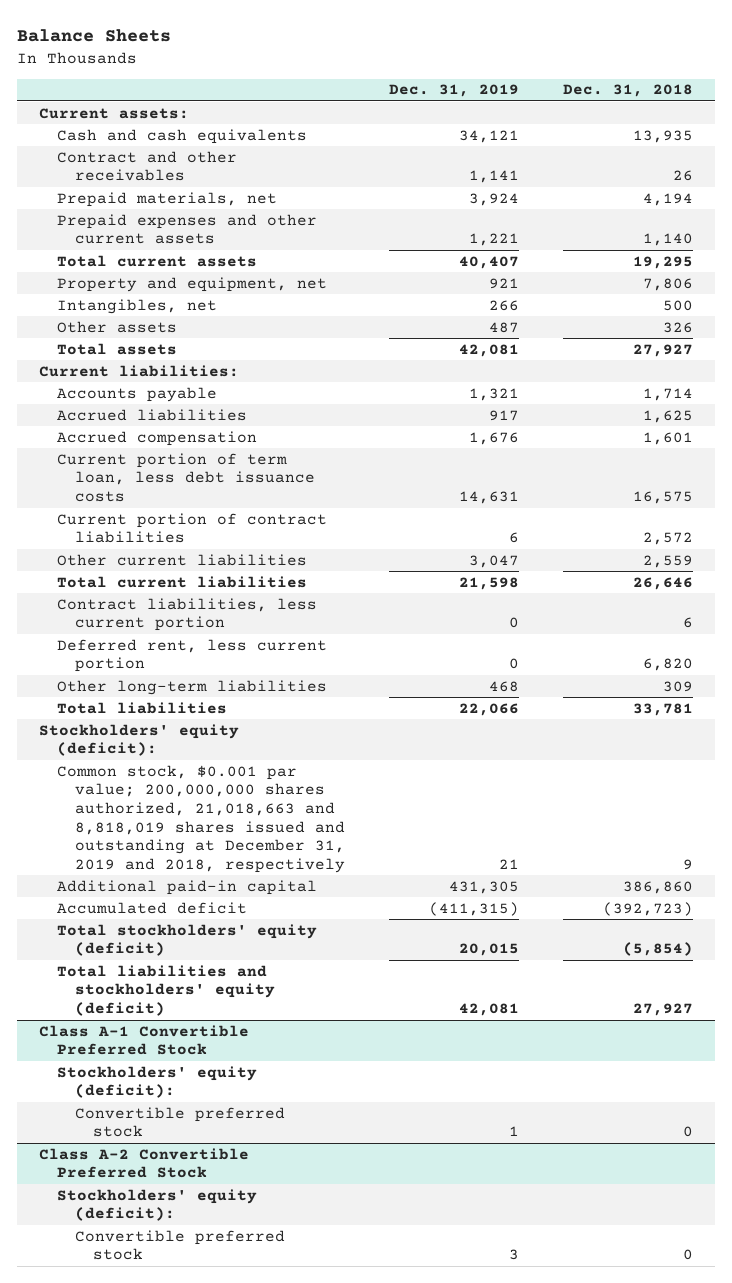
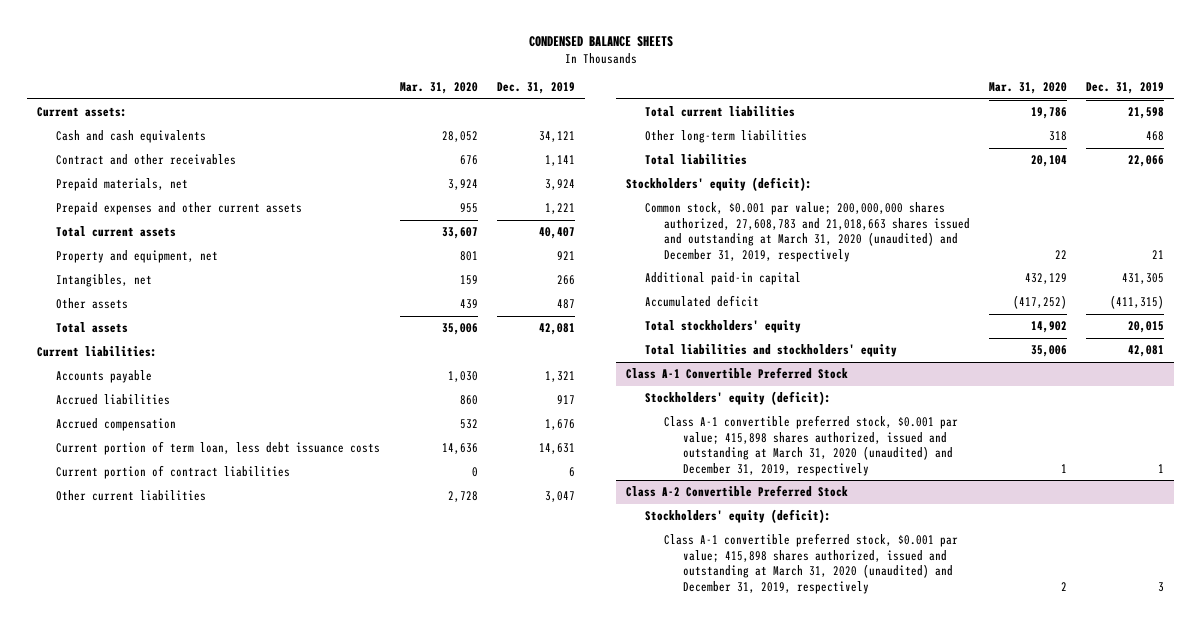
[16,29,171,43] Balance Sheets -> [528,36,673,48] CONDENSED BALANCE SHEETS
[563,84,694,98] Dec. 31, 2018 -> none
none -> [400,82,479,95] Mar. 31, 2020
[56,597,317,632] Contract liabilities, less current portion -> none
[56,638,327,673] Deferred rent, less current portion -> none
[56,764,345,873] Common stock, $0.001 par value; 200,000,000 shares authorized, 21,018,663 and 8,818,019 shares issued and outstanding at December 31, 2019 and 2018, respectively -> [644,202,970,262] Common stock, $0.001 par value; 200,000,000 shares authorized, 27,608,783 and 21,018,663 shares issued and outstanding at March 31, 2020 (unaudited) and December 31, 2019, respectively
[56,923,317,957] Total stockholders' equity (deficit) -> [644,320,801,334] Total stockholders' equity
[56,964,275,1017] Total liabilities and stockholders' equity (deficit) -> [644,344,897,358] Total liabilities and stockholders' equity
[74,1106,285,1138] Convertible preferred stock -> [663,415,958,476] Class A-1 convertible preferred stock, $0.001 par value; 415,898 shares authorized, issued and outstanding at March 31, 2020 (unaudited) and December 31, 2019, respectively
[74,1229,285,1261] Convertible preferred stock -> [663,533,958,594] Class A-1 convertible preferred stock, $0.001 par value; 415,898 shares authorized, issued and outstanding at March 31, 2020 (unaudited) and December 31, 2019, respectively

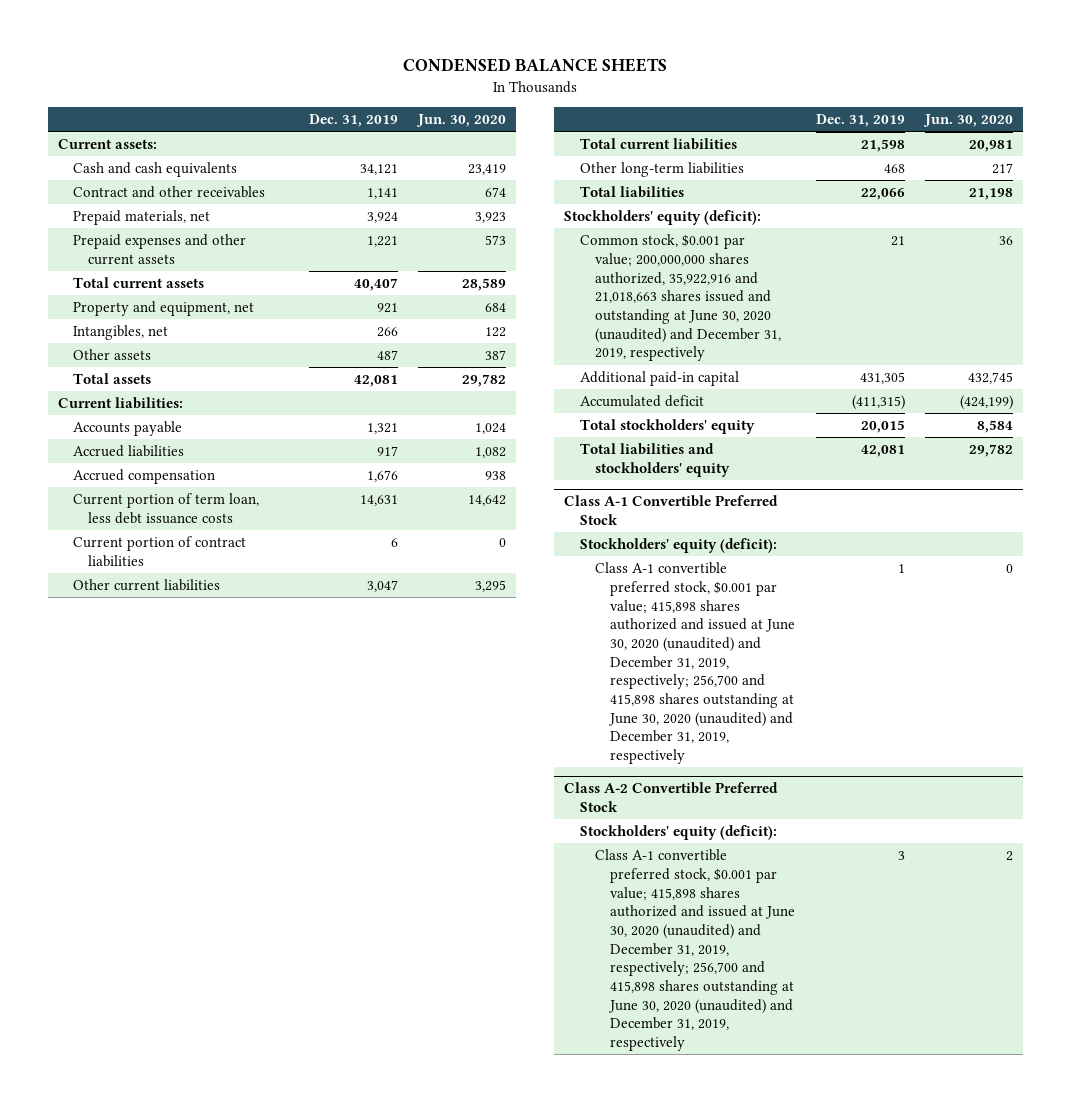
[400,82,479,95] Mar. 31, 2020 -> none
none -> [416,114,507,128] Jun. 30, 2020
[644,202,970,262] Common stock, $0.001 par value; 200,000,000 shares authorized, 27,608,783 and 21,018,663 shares issued and outstanding at March 31, 2020 (unaudited) and December 31, 2019, respectively -> [579,234,782,362] Common stock, $0.001 par value; 200,000,000 shares authorized, 35,922,916 and 21,018,663 shares issued and outstanding at June 30, 2020 (unaudited) and December 31, 2019, respectively
[663,415,958,476] Class A-1 convertible preferred stock, $0.001 par value; 415,898 shares authorized, issued and outstanding at March 31, 2020 (unaudited) and December 31, 2019, respectively -> [595,562,796,765] Class A-1 convertible preferred stock, $0.001 par value; 415,898 shares authorized and issued at June 30, 2020 (unaudited) and December 31, 2019, respectively; 256,700 and 415,898 shares outstanding at June 30, 2020 (unaudited) and December 31, 2019, respectively
[663,533,958,594] Class A-1 convertible preferred stock, $0.001 par value; 415,898 shares authorized, issued and outstanding at March 31, 2020 (unaudited) and December 31, 2019, respectively -> [595,849,796,1052] Class A-1 convertible preferred stock, $0.001 par value; 415,898 shares authorized and issued at June 30, 2020 (unaudited) and December 31, 2019, respectively; 256,700 and 415,898 shares outstanding at June 30, 2020 (unaudited) and December 31, 2019, respectively

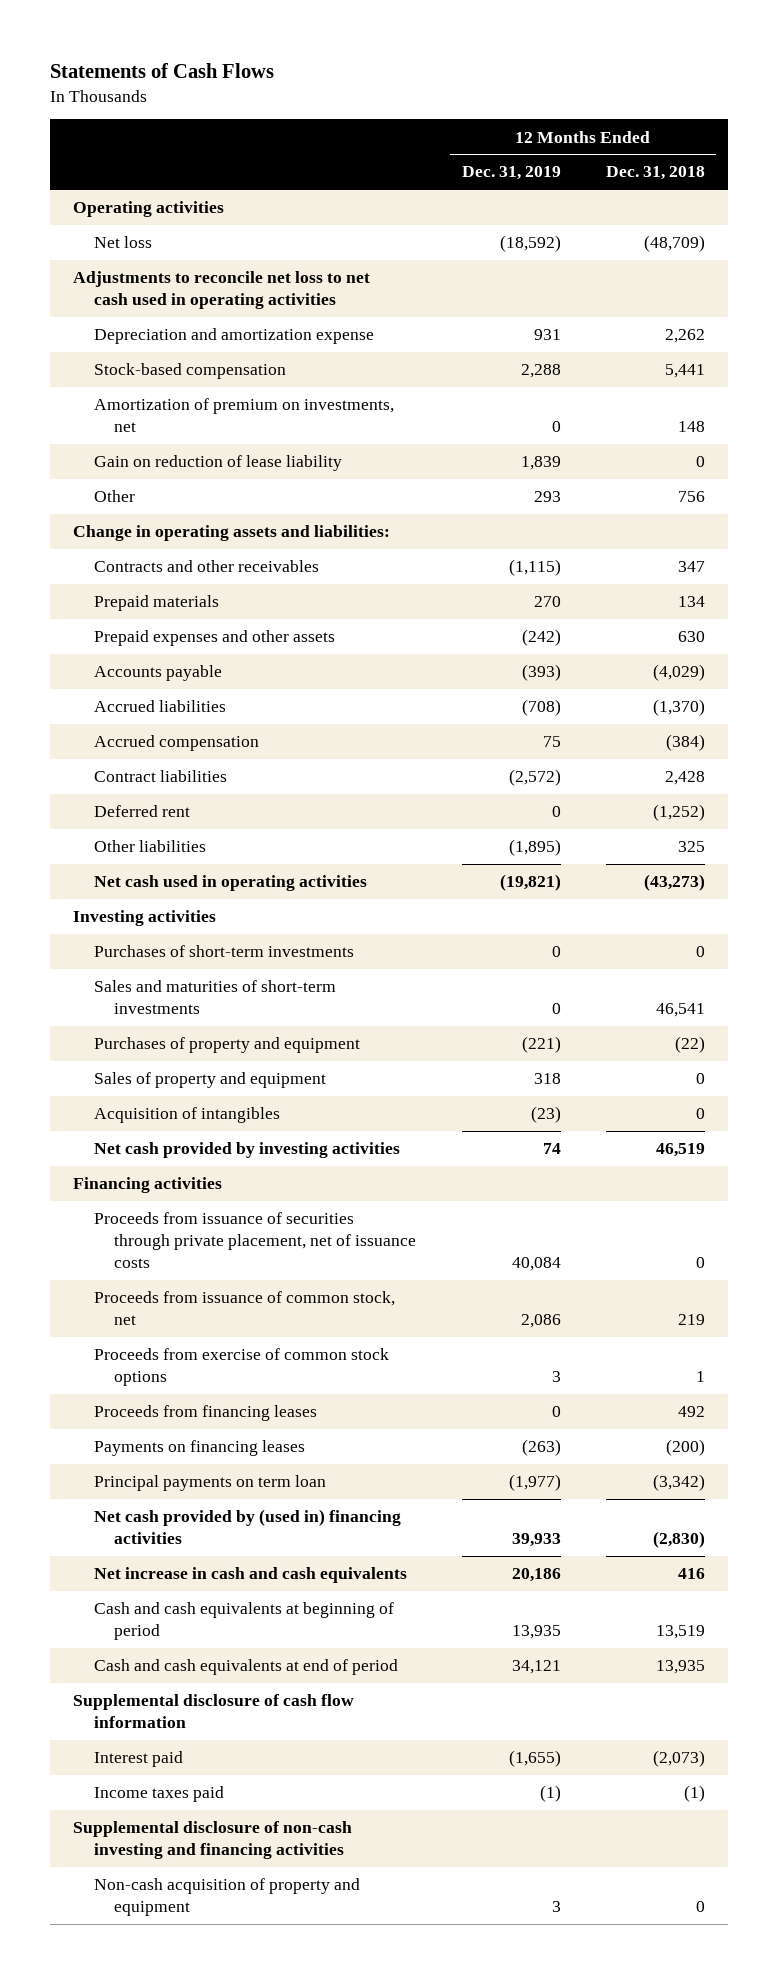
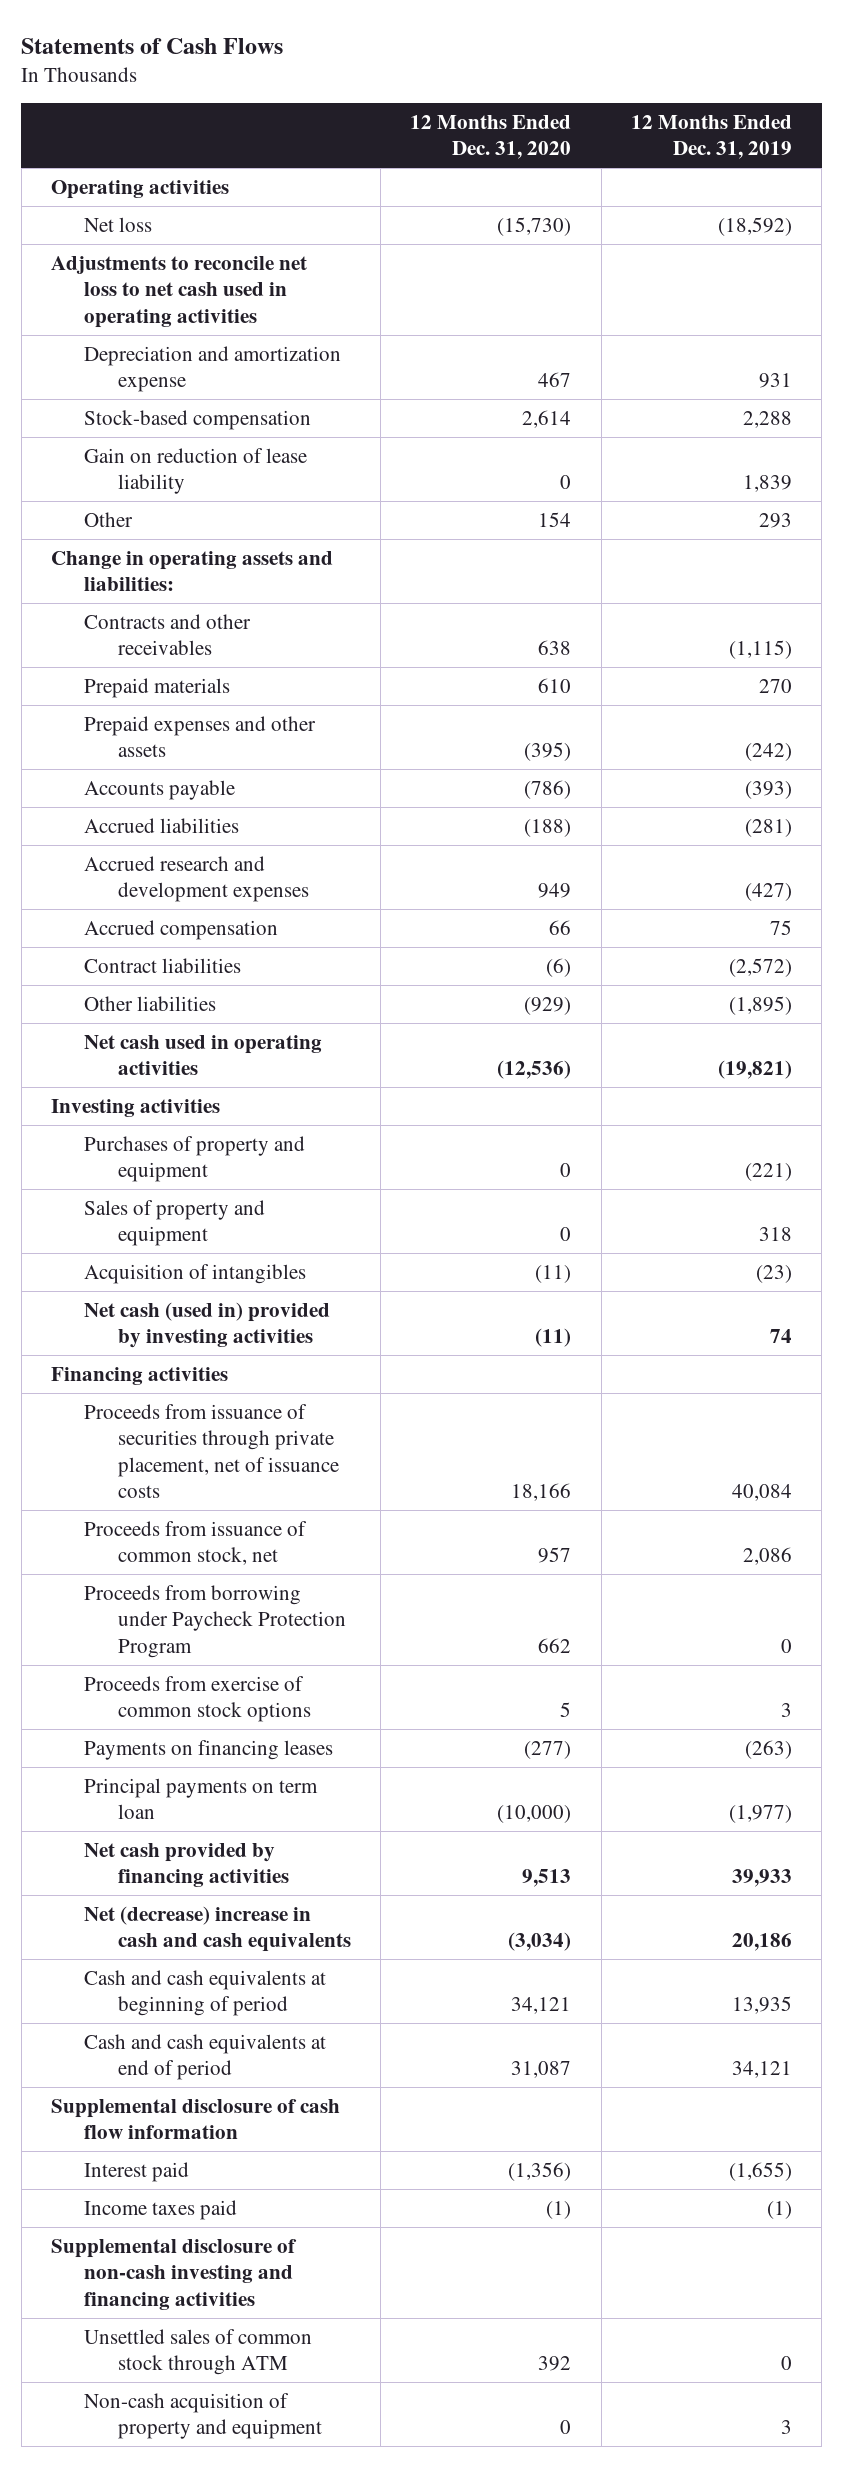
[606,166,706,181] Dec. 31, 2018 -> none
none -> [410,115,572,160] 12 Months Ended Dec. 31, 2020
[93,398,394,433] Amortization of premium on investments, net -> none
[521,699,561,717] (708) -> [744,818,792,837] (281)
none -> [84,855,309,903] Accrued research and development expenses
[93,805,190,818] Deferred rent -> none
[93,945,354,958] Purchases of short-term investments -> none
[93,980,336,1015] Sales and maturities of short-term investments -> none
[93,1142,400,1159] Net cash provided by investing activities -> [84,1301,331,1349] Net cash (used in) provided by investing activities
none -> [84,1584,346,1658] Proceeds from borrowing under Paycheck Protection Program
[93,1405,317,1422] Proceeds from financing leases -> none
[93,1509,401,1545] Net cash provided by (used in) financing activities -> [84,1842,289,1888] Net cash provided by financing activities
[93,1567,407,1584] Net increase in cash and cash equivalents -> [84,1905,351,1953] Net (decrease) increase in cash and cash equivalents
none -> [84,2328,313,2376] Unsettled sales of common stock through ATM

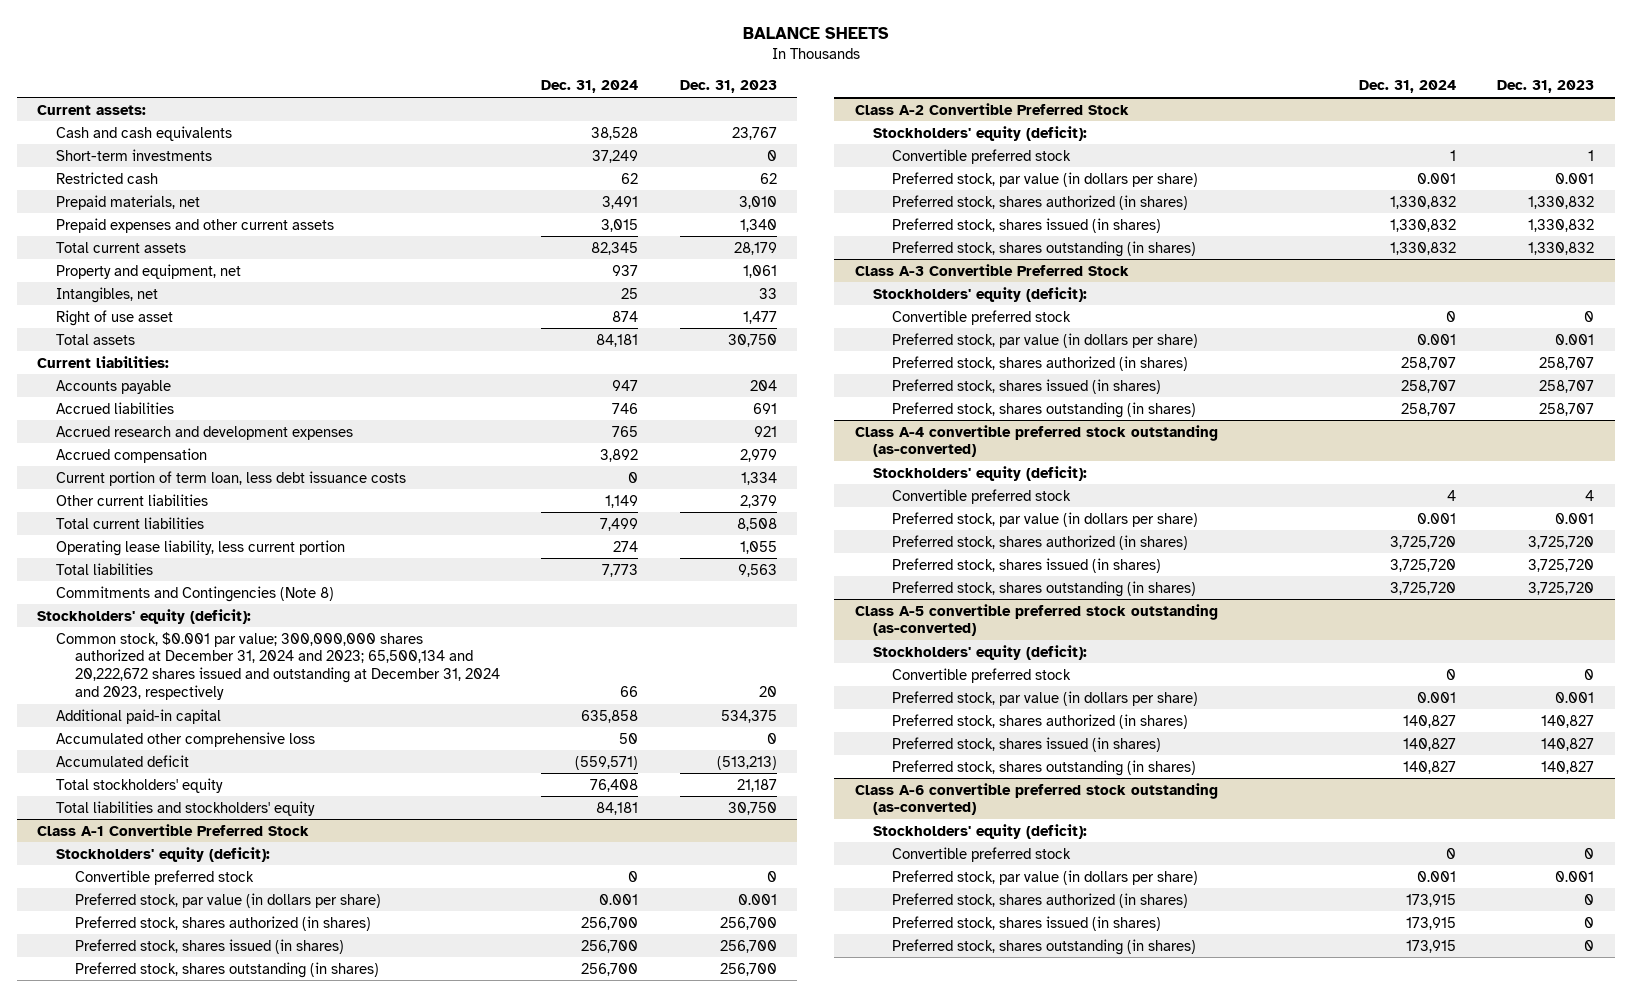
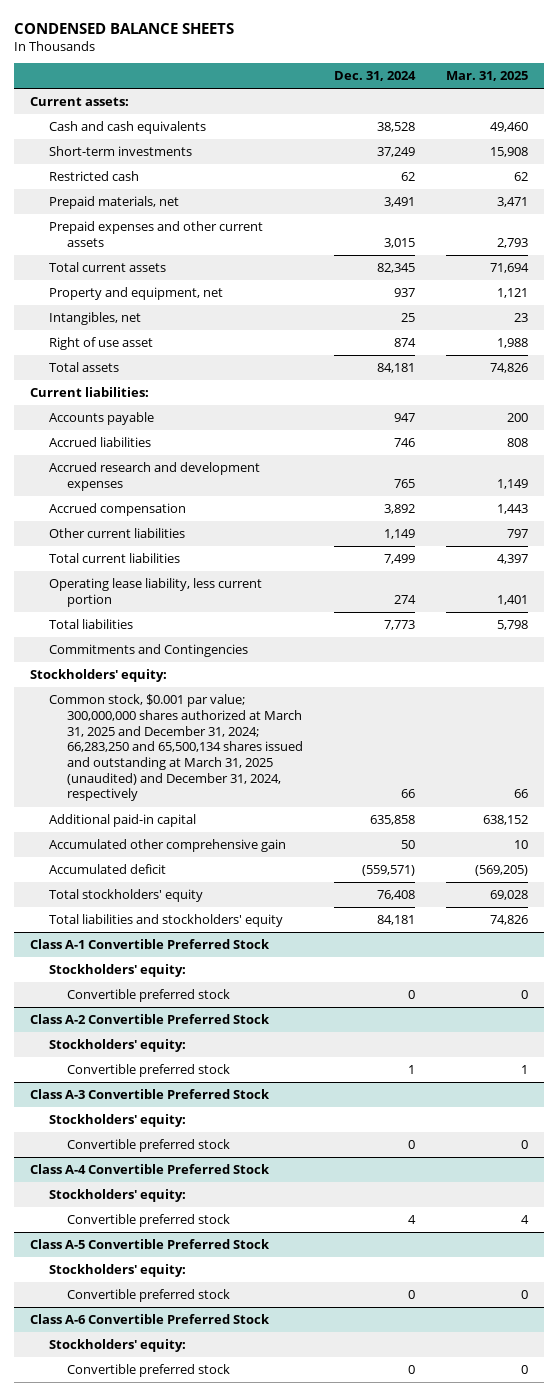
[742,27,889,40] BALANCE SHEETS -> [14,22,235,34] CONDENSED BALANCE SHEETS
[679,80,777,94] Dec. 31, 2023 -> none
none -> [446,71,529,82] Mar. 31, 2025
[56,470,407,486] Current portion of term loan, less debt issuance costs -> none
[56,585,335,602] Commitments and Contingencies (Note 8) -> [48,644,248,658] Commitments and Contingencies
[37,608,252,624] Stockholders' equity (deficit): -> [29,669,167,683] Stockholders' equity:
[56,631,500,701] Common stock, $0.001 par value; 300,000,000 shares authorized at December 31, 2024 and 2023; 65,500,134 and 20,222,672 shares issued and outstanding at December 31, 2024 and 2023, respectively -> [48,694,304,802] Common stock, $0.001 par value; 300,000,000 shares authorized at March 31, 2025 and December 31, 2024; 66,283,250 and 65,500,134 shares issued and outstanding at March 31, 2025 (unaudited) and December 31, 2024, respectively
[56,731,316,747] Accumulated other comprehensive loss -> [48,839,286,853] Accumulated other comprehensive gain
[56,846,271,862] Stockholders' equity (deficit): -> [48,964,186,978] Stockholders' equity:
[74,892,381,908] Preferred stock, par value (in dollars per share) -> none
[74,915,371,931] Preferred stock, shares authorized (in shares) -> none
[74,938,344,954] Preferred stock, shares issued (in shares) -> none
[74,961,379,978] Preferred stock, shares outstanding (in shares) -> none
[873,125,1088,141] Stockholders' equity (deficit): -> [48,1039,186,1053] Stockholders' equity:
[892,171,1199,187] Preferred stock, par value (in dollars per share) -> none
[892,194,1189,210] Preferred stock, shares authorized (in shares) -> none
[892,217,1162,233] Preferred stock, shares issued (in shares) -> none
[892,240,1197,257] Preferred stock, shares outstanding (in shares) -> none
[873,286,1088,302] Stockholders' equity (deficit): -> [48,1114,186,1128] Stockholders' equity:
[892,332,1199,348] Preferred stock, par value (in dollars per share) -> none
[892,355,1189,371] Preferred stock, shares authorized (in shares) -> none
[892,378,1162,394] Preferred stock, shares issued (in shares) -> none
[892,401,1197,418] Preferred stock, shares outstanding (in shares) -> none
[854,424,1218,458] Class A-4 convertible preferred stock outstanding (as-converted) -> [29,1164,270,1175] Class A-4 Convertible Preferred Stock
[873,465,1088,481] Stockholders' equity (deficit): -> [48,1189,186,1203] Stockholders' equity:
[892,511,1199,527] Preferred stock, par value (in dollars per share) -> none
[892,534,1189,550] Preferred stock, shares authorized (in shares) -> none
[892,557,1162,573] Preferred stock, shares issued (in shares) -> none
[892,580,1197,597] Preferred stock, shares outstanding (in shares) -> none
[854,603,1218,637] Class A-5 convertible preferred stock outstanding (as-converted) -> [29,1239,270,1250] Class A-5 Convertible Preferred Stock
[873,644,1088,660] Stockholders' equity (deficit): -> [48,1264,186,1278] Stockholders' equity:
[892,690,1199,706] Preferred stock, par value (in dollars per share) -> none
[892,713,1189,729] Preferred stock, shares authorized (in shares) -> none
[892,736,1162,752] Preferred stock, shares issued (in shares) -> none
[892,759,1197,776] Preferred stock, shares outstanding (in shares) -> none
[854,782,1218,816] Class A-6 convertible preferred stock outstanding (as-converted) -> [29,1314,270,1325] Class A-6 Convertible Preferred Stock
[873,823,1088,839] Stockholders' equity (deficit): -> [48,1339,186,1353] Stockholders' equity:
[892,869,1199,885] Preferred stock, par value (in dollars per share) -> none
[892,892,1189,908] Preferred stock, shares authorized (in shares) -> none
[892,915,1162,931] Preferred stock, shares issued (in shares) -> none
[892,938,1197,955] Preferred stock, shares outstanding (in shares) -> none

